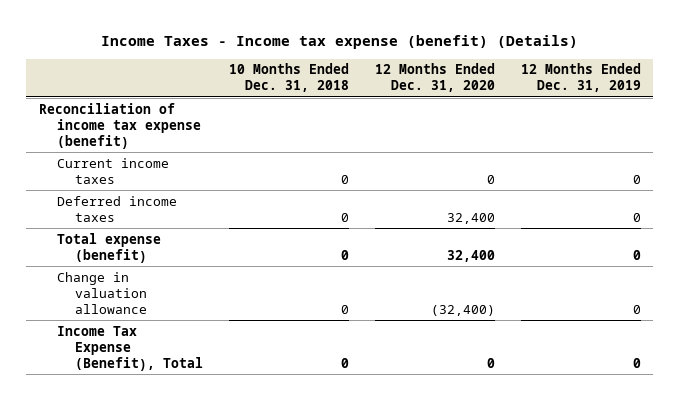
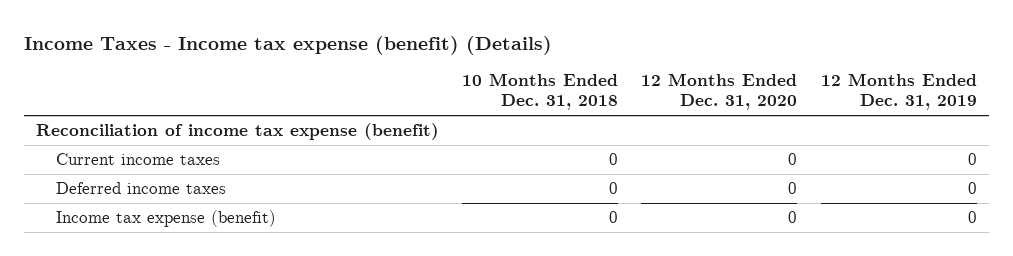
[57,232,162,263] Total expense (benefit) -> none
[57,271,148,314] Change in valuation allowance -> none
[446,212,495,224] 32,400 -> [788,182,798,195] 0
[57,325,204,371] Income Tax Expense (Benefit), Total -> [55,210,276,228] Income tax expense (benefit)

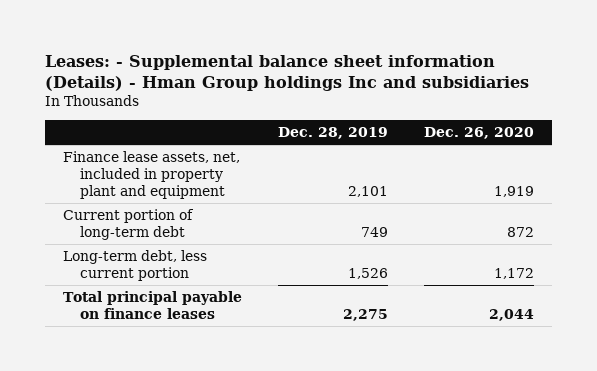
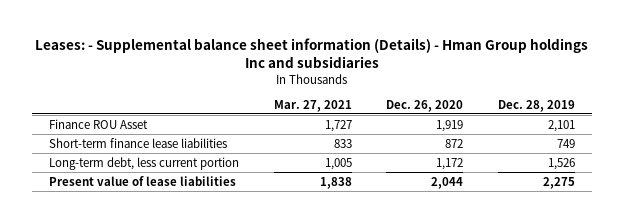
none -> [273,99,352,112] Mar. 27, 2021
[63,151,241,199] Finance lease assets, net, included in property plant and equipment -> [48,118,148,129] Finance ROU Asset
[63,209,195,241] Current portion of long-term debt -> [48,137,227,148] Short-term finance lease liabilities
[63,291,243,320] Total principal payable on finance leases -> [48,175,236,186] Present value of lease liabilities

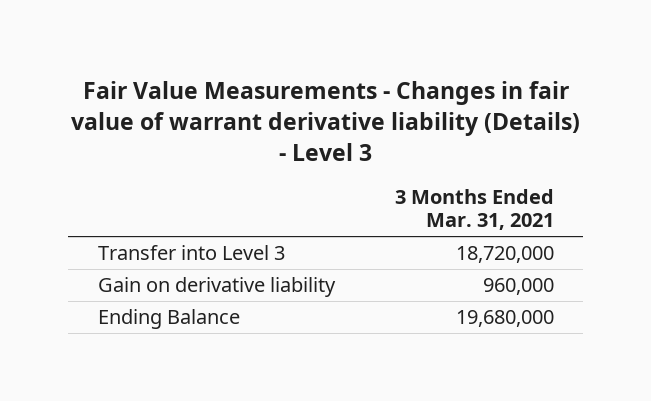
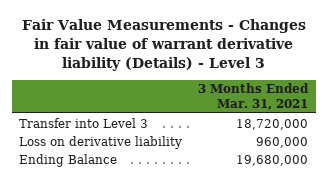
[97,277,336,298] Gain on derivative liability -> [19,135,183,149] Loss on derivative liability

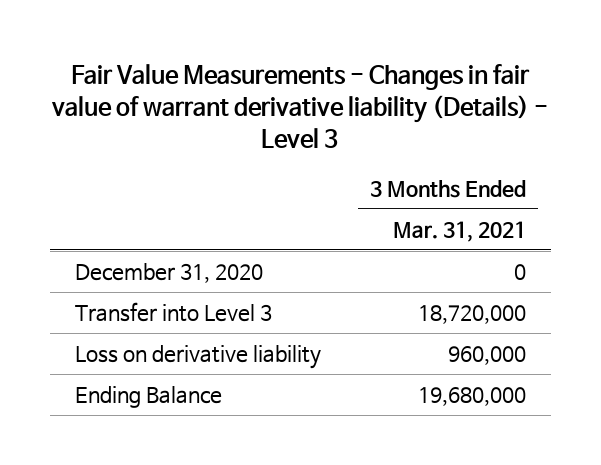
none -> [74,262,263,283] December 31, 2020

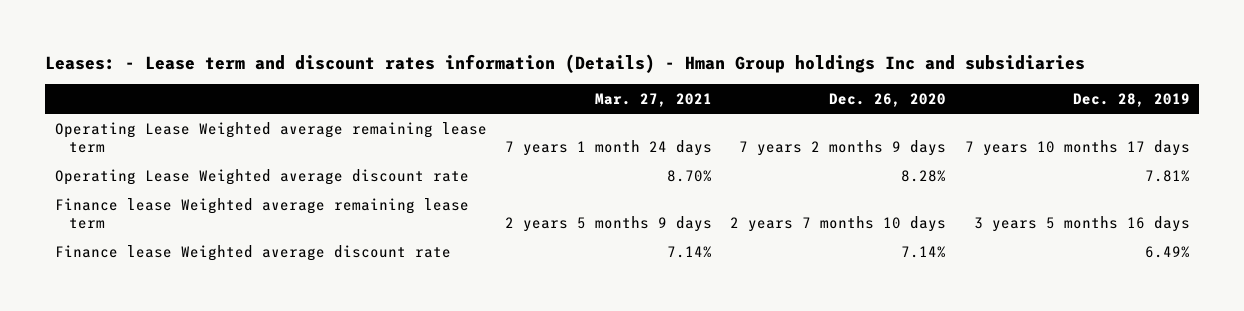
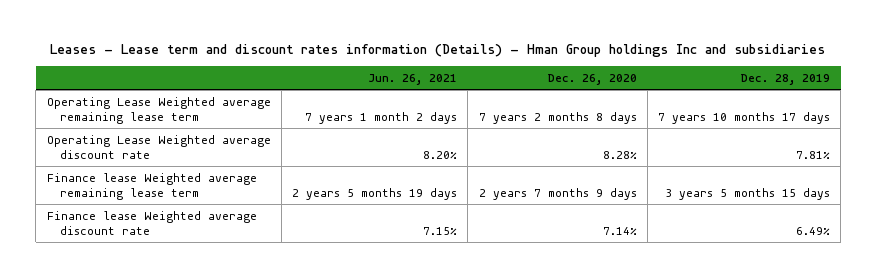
[45,53,1086,73] Leases: - Lease term and discount rates information (Details) - Hman Group holdings Inc and subsidiaries -> [50,44,826,58] Leases - Lease term and discount rates information (Details) - Hman Group holdings Inc and subsidiaries
[594,93,712,108] Mar. 27, 2021 -> none
none -> [368,73,458,85] Jun. 26, 2021
[739,139,947,156] 7 years 2 months 9 days -> [478,111,637,124] 7 years 2 months 8 days
[730,215,947,232] 2 years 7 months 10 days -> [478,187,637,200] 2 years 7 months 9 days
[973,215,1190,232] 3 years 5 months 16 days -> [665,187,831,200] 3 years 5 months 15 days

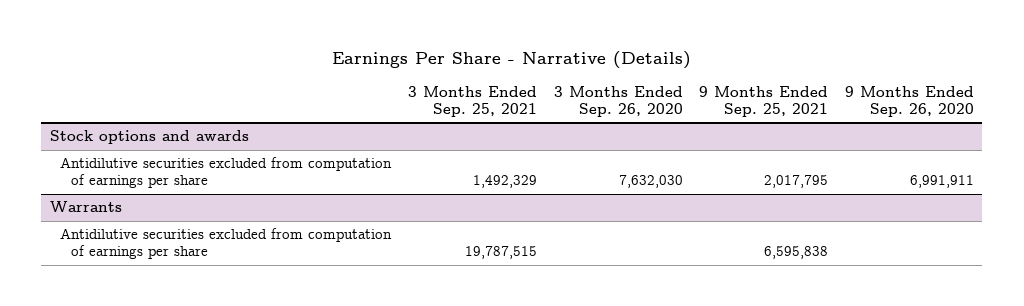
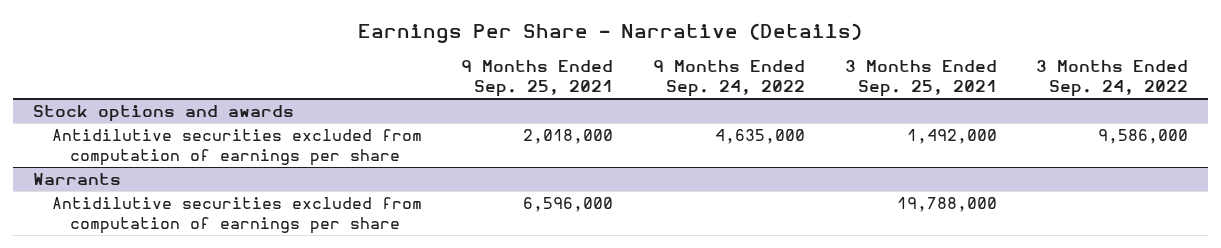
[553,86,683,118] 3 Months Ended Sep. 26, 2020 -> none
[845,86,975,118] 9 Months Ended Sep. 26, 2020 -> none
none -> [652,60,805,98] 9 Months Ended Sep. 24, 2022
none -> [1036,60,1189,98] 3 Months Ended Sep. 24, 2022
[472,175,537,189] 1,492,329 -> [906,129,997,145] 1,492,000
[764,175,829,189] 2,017,795 -> [523,129,614,145] 2,018,000
[464,246,537,260] 19,787,515 -> [896,197,997,213] 19,788,000
[764,246,829,260] 6,595,838 -> [523,197,614,213] 6,596,000

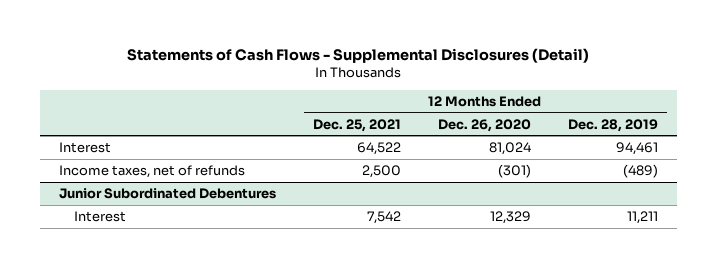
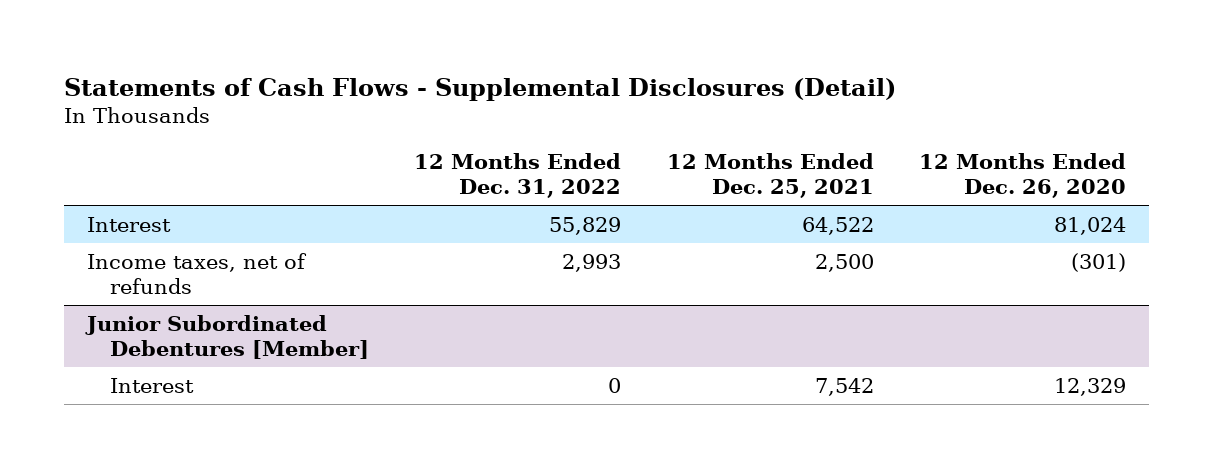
[568,118,659,132] Dec. 28, 2019 -> none
none -> [414,153,622,199] 12 Months Ended Dec. 31, 2022
[58,188,276,200] Junior Subordinated Debentures -> [84,314,369,359] Junior Subordinated Debentures [Member]

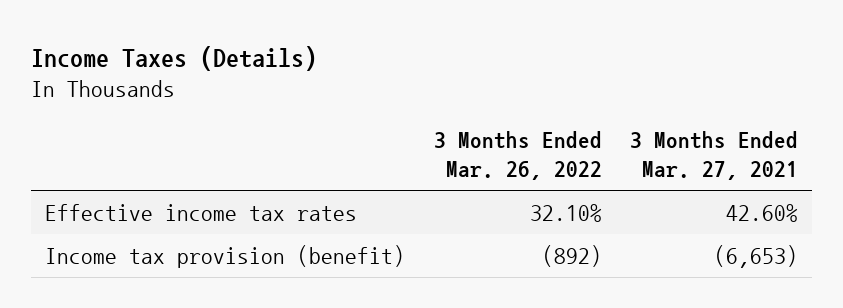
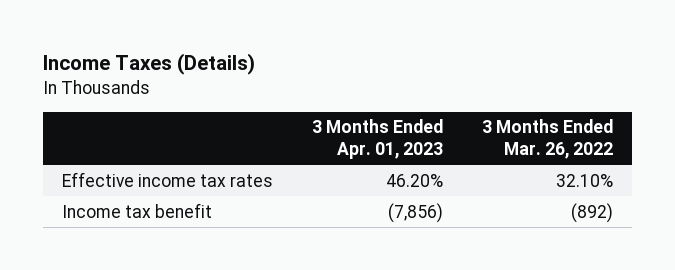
[630,131,799,181] 3 Months Ended Mar. 27, 2021 -> none
none -> [311,119,443,160] 3 Months Ended Apr. 01, 2023
[45,244,406,268] Income tax provision (benefit) -> [61,202,212,218] Income tax benefit

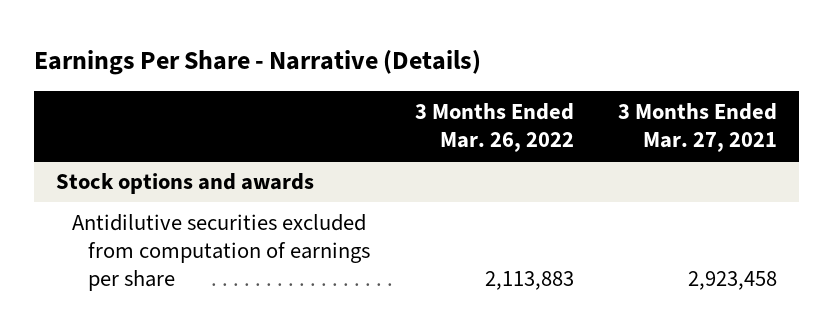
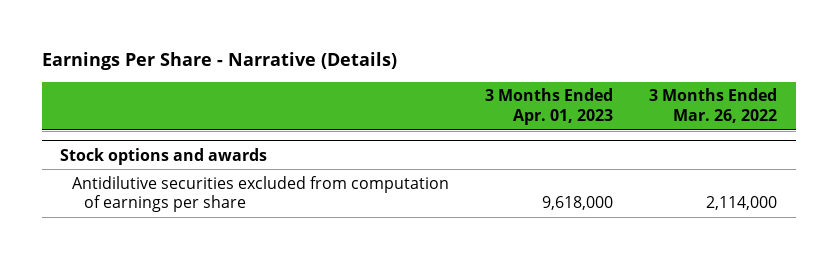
[617,103,777,153] 3 Months Ended Mar. 27, 2021 -> none
none -> [485,88,614,125] 3 Months Ended Apr. 01, 2023
[484,271,574,291] 2,113,883 -> [706,196,778,211] 2,114,000

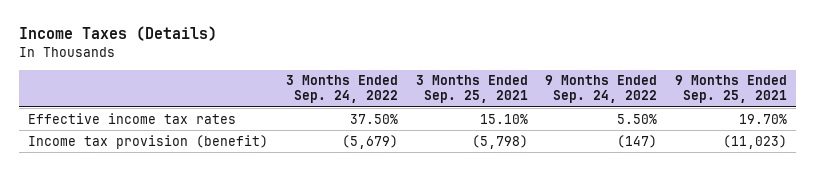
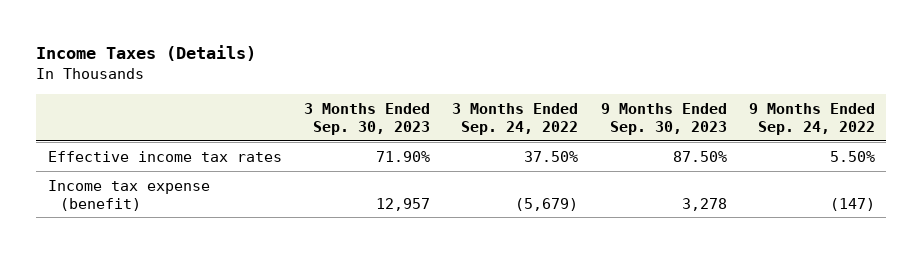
[415,75,528,104] 3 Months Ended Sep. 25, 2021 -> none
[675,75,788,104] 9 Months Ended Sep. 25, 2021 -> none
none -> [303,102,430,135] 3 Months Ended Sep. 30, 2023
none -> [600,102,727,135] 9 Months Ended Sep. 30, 2023
[28,134,269,149] Income tax provision (benefit) -> [47,179,210,211] Income tax expense (benefit)

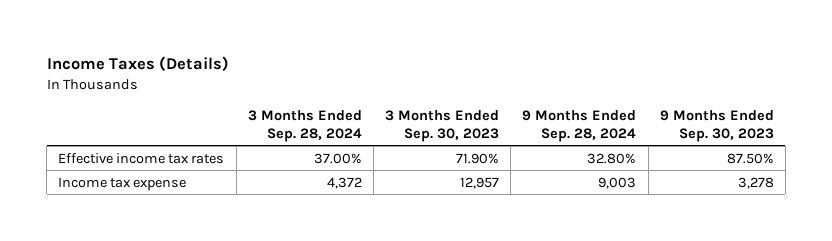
[452,102,579,135] 3 Months Ended Sep. 24, 2022 -> none
[749,102,876,135] 9 Months Ended Sep. 24, 2022 -> none
none -> [247,110,362,142] 3 Months Ended Sep. 28, 2024
none -> [522,110,637,142] 9 Months Ended Sep. 28, 2024
[47,179,210,211] Income tax expense (benefit) -> [58,176,187,191] Income tax expense

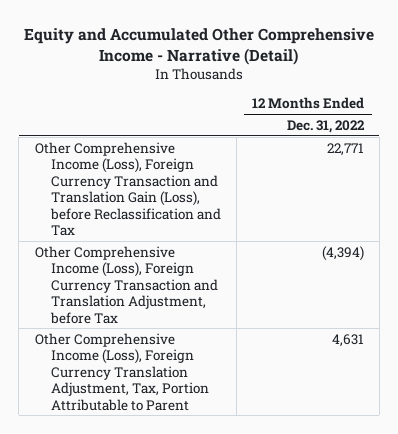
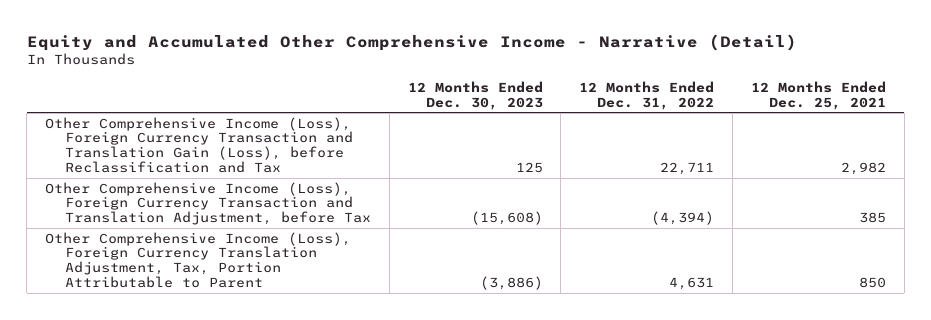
none -> [407,80,543,110] 12 Months Ended Dec. 30, 2023
none -> [750,80,886,110] 12 Months Ended Dec. 25, 2021
[326,142,364,156] 22,771 -> [660,162,715,176] 22,711

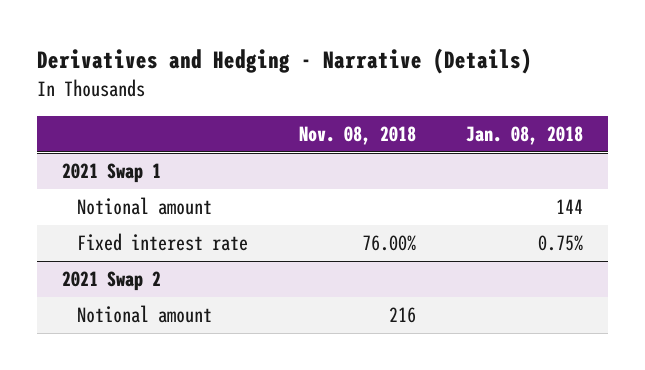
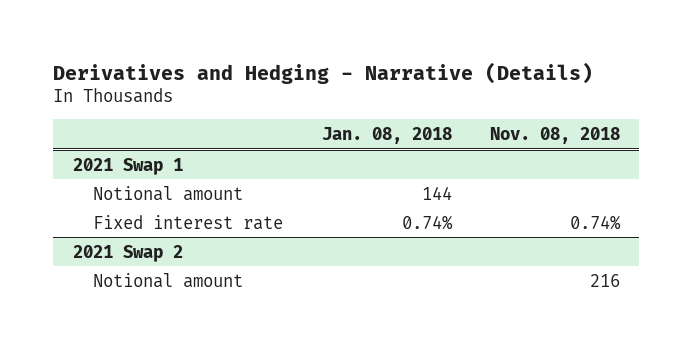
[361,235,416,252] 76.00% -> [569,214,621,230] 0.74%
[538,235,584,252] 0.75% -> [401,214,453,230] 0.74%

